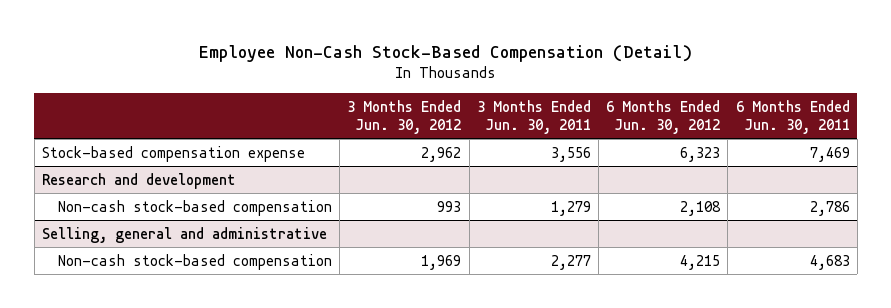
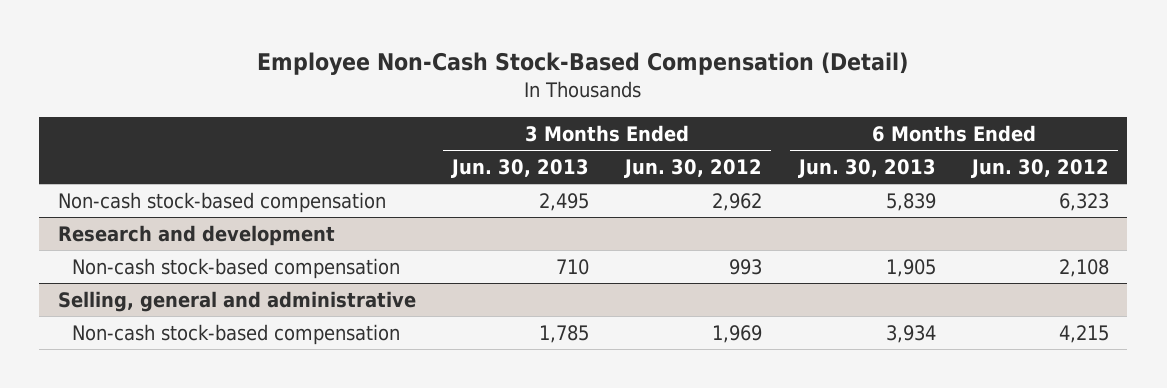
[476,100,591,135] 3 Months Ended Jun. 30, 2011 -> none
[735,100,850,135] 6 Months Ended Jun. 30, 2011 -> none
none -> [450,158,589,178] Jun. 30, 2013
none -> [797,158,936,178] Jun. 30, 2013
[41,146,305,163] Stock-based compensation expense -> [57,191,386,213] Non-cash stock-based compensation

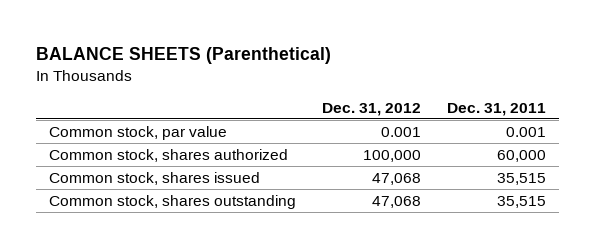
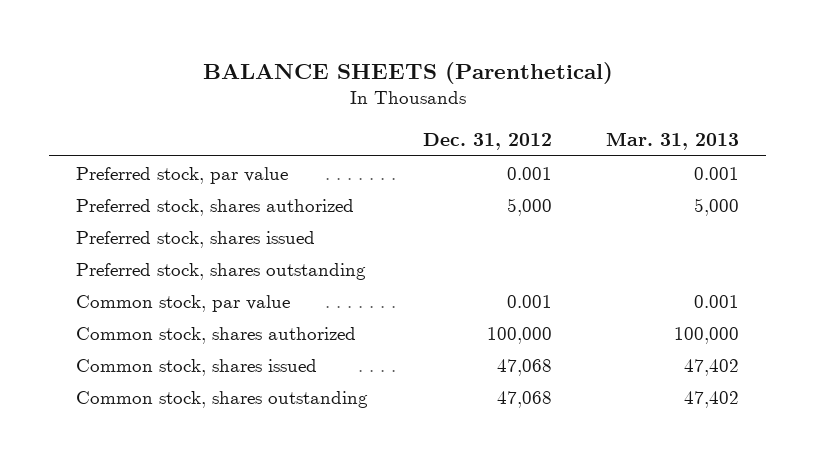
[447,102,547,116] Dec. 31, 2011 -> none
none -> [606,131,740,150] Mar. 31, 2013
none -> [76,166,289,184] Preferred stock, par value
none -> [76,198,355,216] Preferred stock, shares authorized
none -> [76,230,316,248] Preferred stock, shares issued
none -> [76,262,367,280] Preferred stock, shares outstanding

